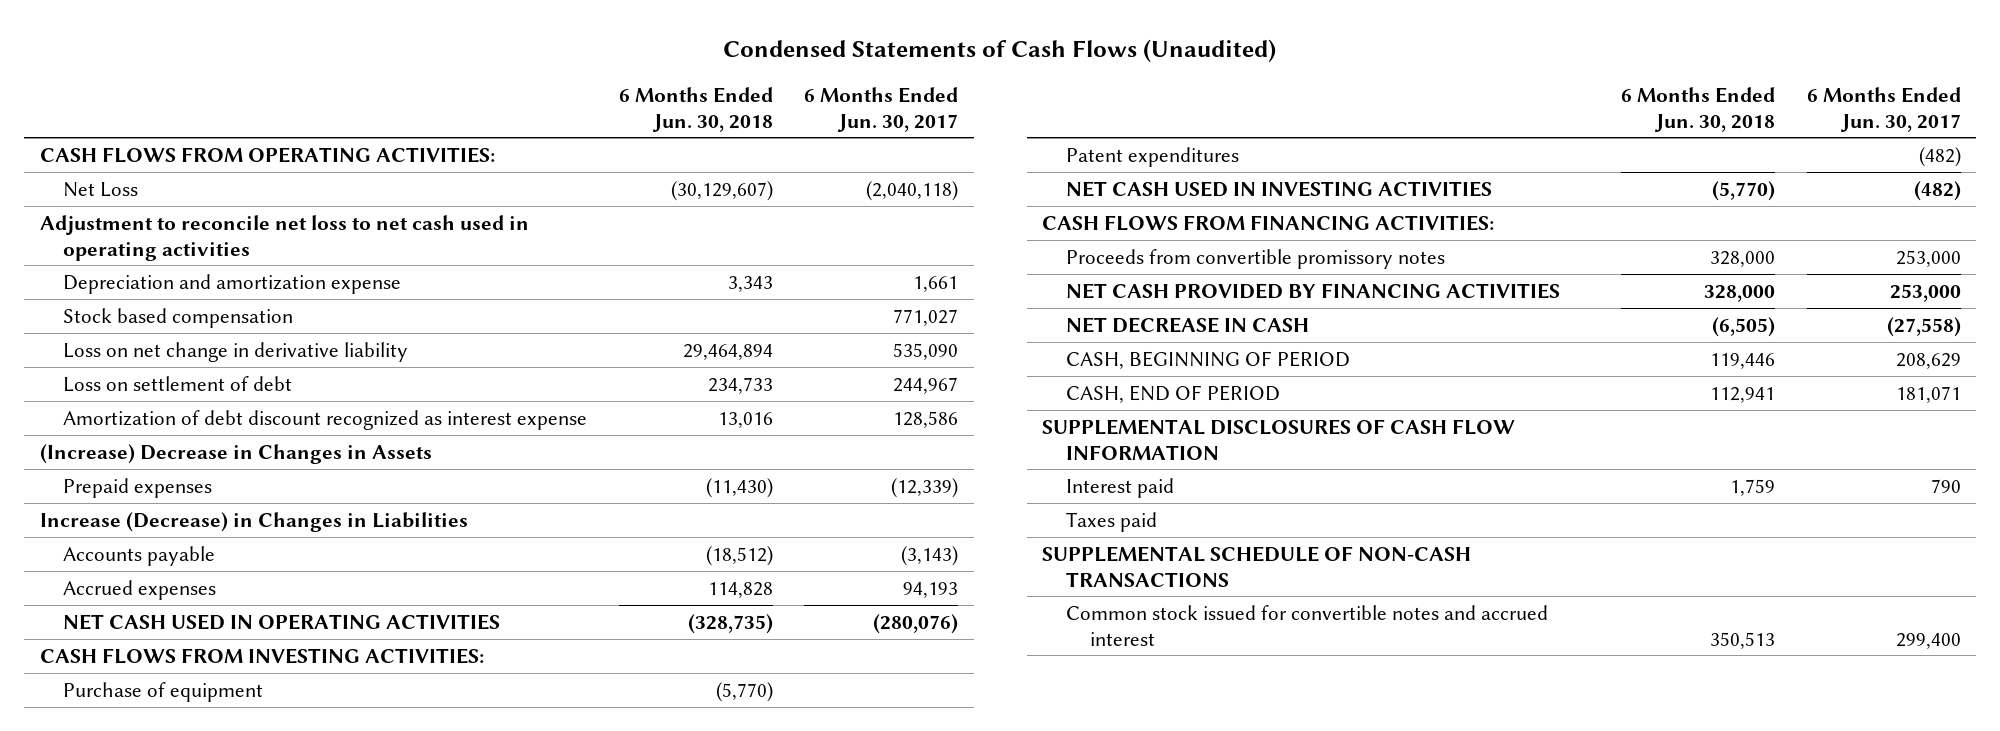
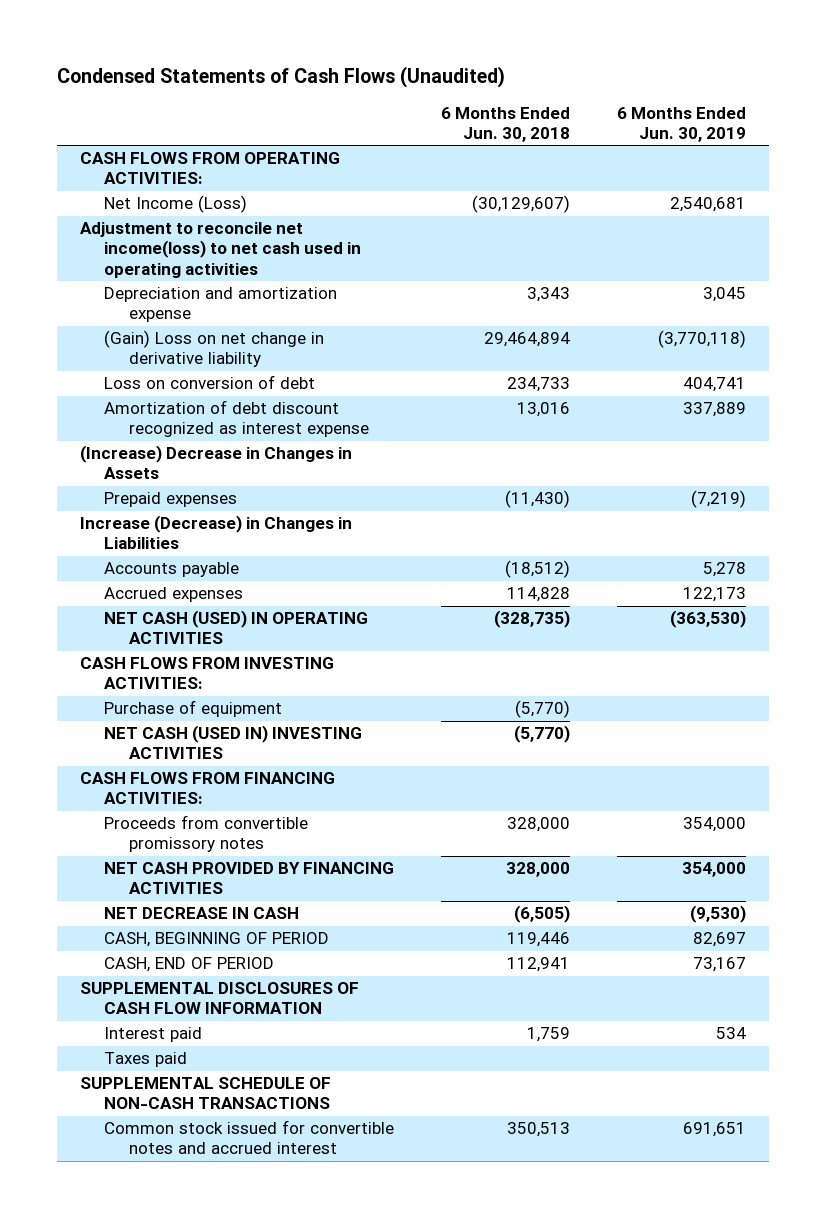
[803,86,958,132] 6 Months Ended Jun. 30, 2017 -> none
none -> [617,106,747,142] 6 Months Ended Jun. 30, 2019
[63,181,139,197] Net Loss -> [104,195,248,214] Net Income (Loss)
[39,214,529,261] Adjustment to reconcile net loss to net cash used in operating activities -> [80,222,362,278] Adjustment to reconcile net income(loss) to net cash used in operating activities
[63,307,294,328] Stock based compensation -> none
[63,341,409,362] Loss on net change in derivative liability -> [104,330,325,368] (Gain) Loss on net change in derivative liability
[63,375,293,392] Loss on settlement of debt -> [104,375,316,390] Loss on conversion of debt
[63,613,501,630] NET CASH USED IN OPERATING ACTIVITIES -> [104,610,369,645] NET CASH (USED) IN OPERATING ACTIVITIES
[1065,146,1239,167] Patent expenditures -> none
[1065,180,1492,197] NET CASH USED IN INVESTING ACTIVITIES -> [104,725,363,760] NET CASH (USED IN) INVESTING ACTIVITIES

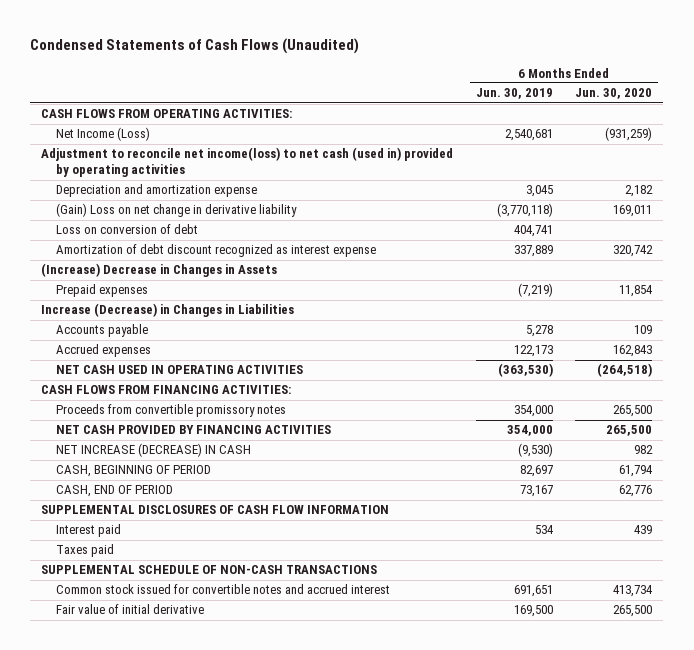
[441,106,571,142] 6 Months Ended Jun. 30, 2018 -> none
none -> [575,88,653,100] Jun. 30, 2020
[80,222,362,278] Adjustment to reconcile net income(loss) to net cash used in operating activities -> [41,147,454,178] Adjustment to reconcile net income(loss) to net cash (used in) provided by operating activities
[80,657,335,690] CASH FLOWS FROM INVESTING ACTIVITIES: -> none
[104,700,283,718] Purchase of equipment -> none
[104,725,363,760] NET CASH (USED IN) INVESTING ACTIVITIES -> none
[104,610,369,645] NET CASH (USED) IN OPERATING ACTIVITIES -> [56,365,304,375] NET CASH USED IN OPERATING ACTIVITIES
[104,907,300,920] NET DECREASE IN CASH -> [56,443,252,458] NET INCREASE (DECREASE) IN CASH
none -> [56,604,205,615] Fair value of initial derivative

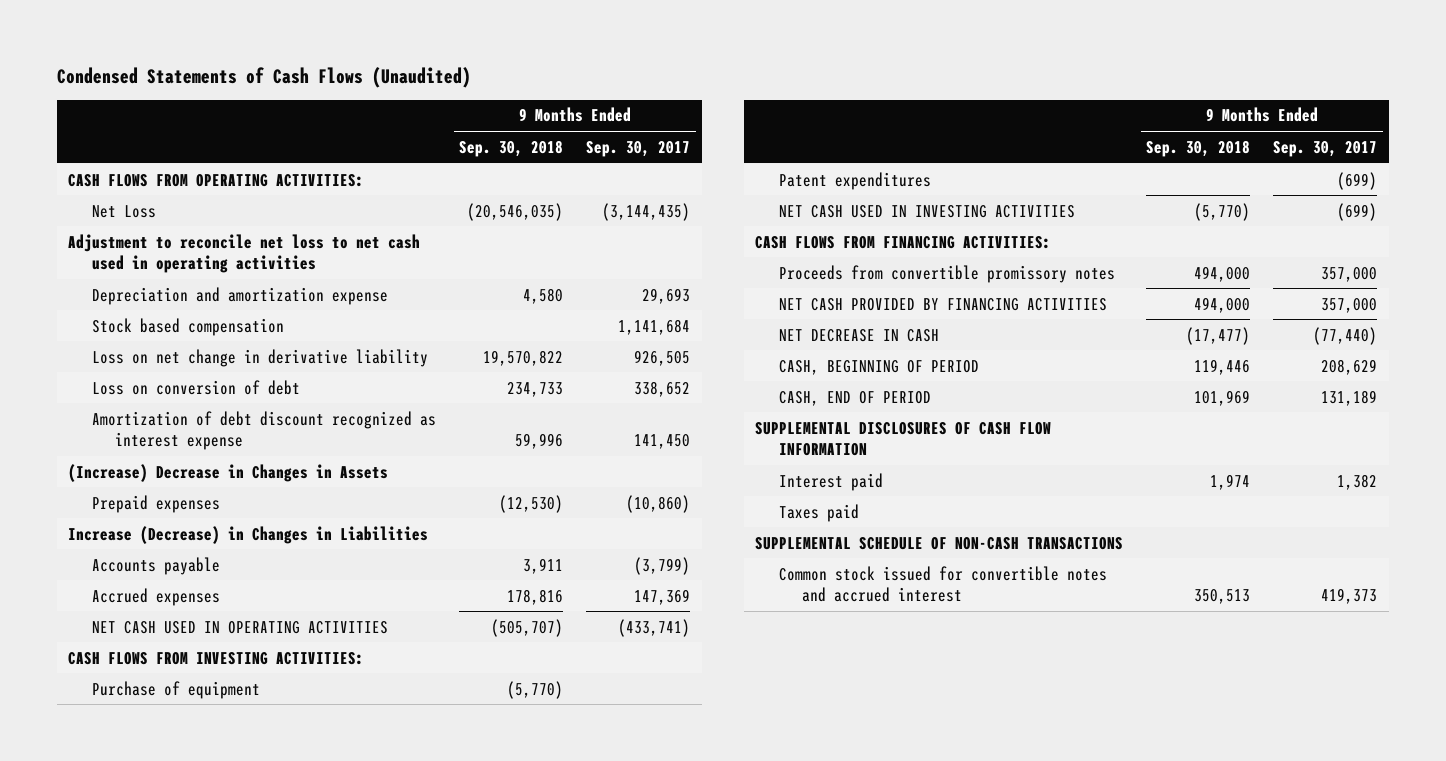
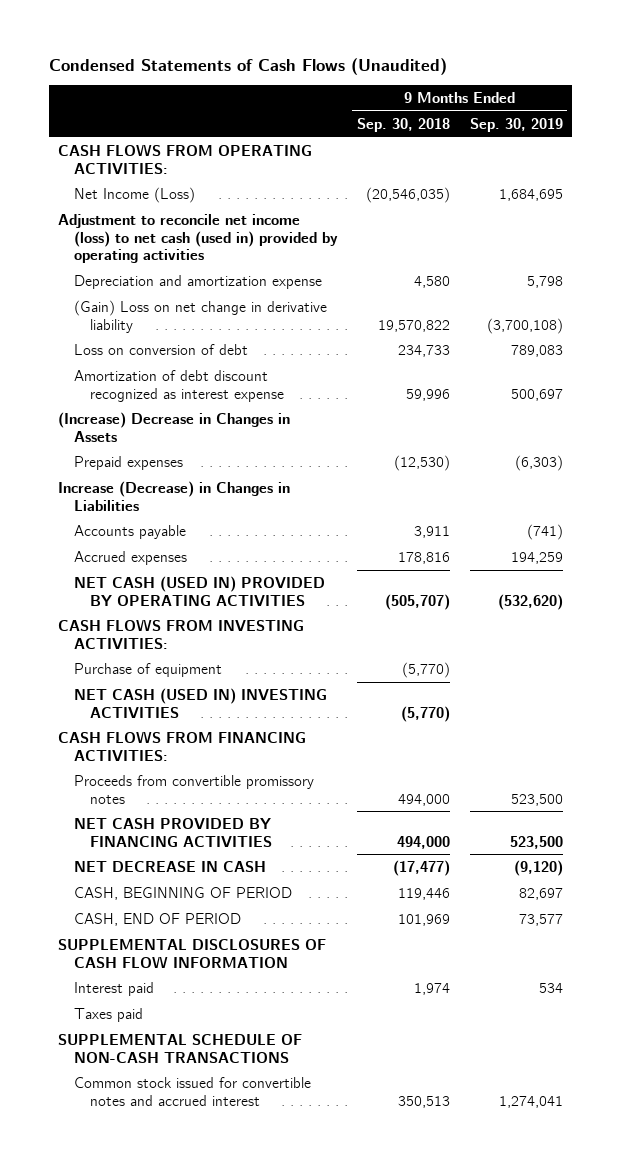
[586,140,691,157] Sep. 30, 2017 -> none
none -> [469,117,563,132] Sep. 30, 2019
[91,204,156,218] Net Loss -> [73,186,195,203] Net Income (Loss)
[68,233,421,273] Adjustment to reconcile net loss to net cash used in operating activities -> [58,213,338,264] Adjustment to reconcile net income (loss) to net cash (used in) provided by operating activities
[91,317,284,336] Stock based compensation -> none
[91,348,428,367] Loss on net change in derivative liability -> [73,299,327,333] (Gain) Loss on net change in derivative liability
[91,620,388,634] NET CASH USED IN OPERATING ACTIVITIES -> [73,575,325,606] NET CASH (USED IN) PROVIDED BY OPERATING ACTIVITIES
[778,171,931,190] Patent expenditures -> none
[778,204,1075,218] NET CASH USED IN INVESTING ACTIVITIES -> [73,687,327,718] NET CASH (USED IN) INVESTING ACTIVITIES

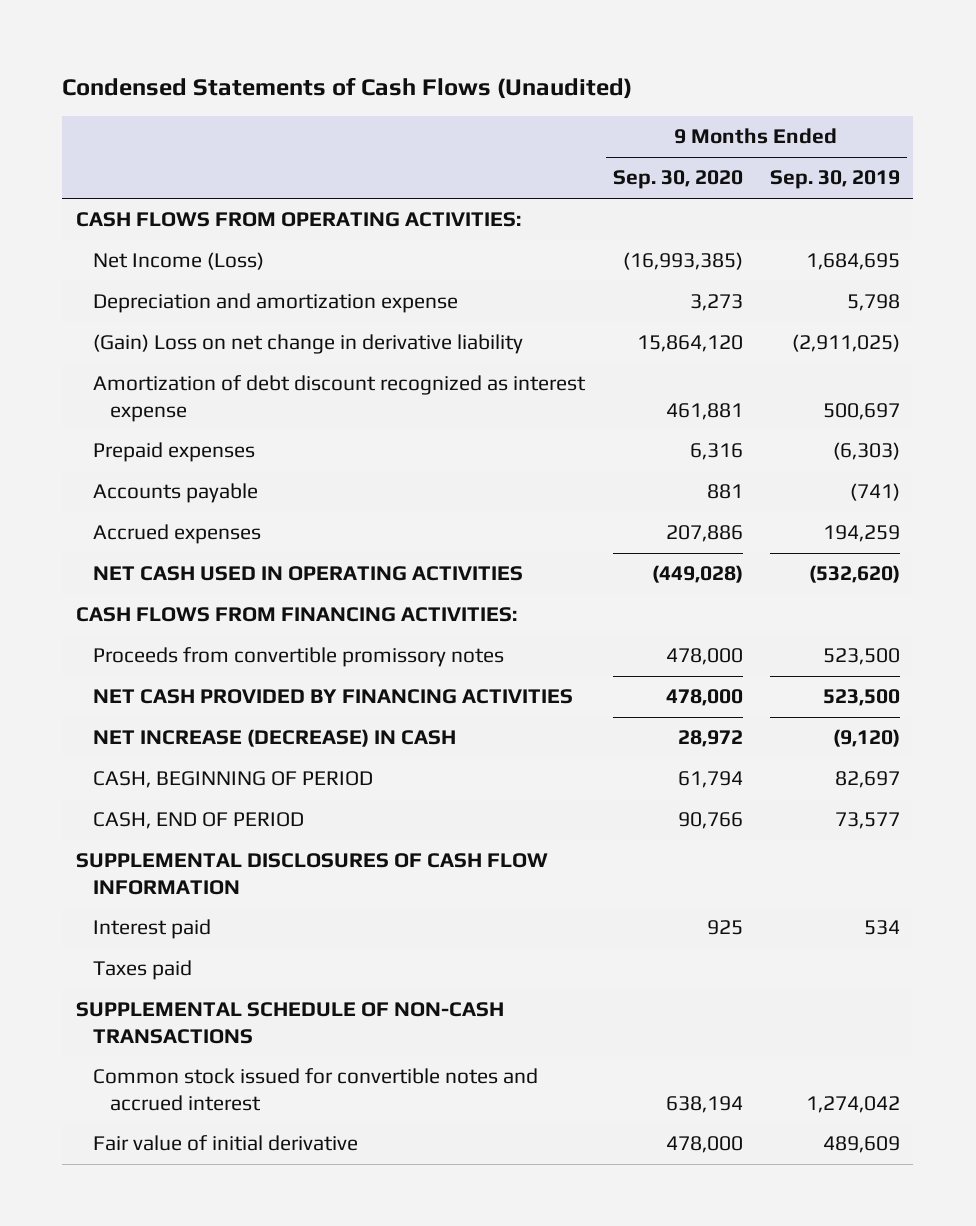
[357,117,451,132] Sep. 30, 2018 -> none
none -> [612,170,743,190] Sep. 30, 2020
[58,213,338,264] Adjustment to reconcile net income (loss) to net cash (used in) provided by operating activities -> none
[73,343,248,355] Loss on conversion of debt -> none
[486,317,563,334] (3,700,108) -> [791,334,900,353] (2,911,025)
[58,411,291,442] (Increase) Decrease in Changes in Assets -> none
[58,480,291,511] Increase (Decrease) in Changes in Liabilities -> none
[58,618,305,649] CASH FLOWS FROM INVESTING ACTIVITIES: -> none
[73,662,222,677] Purchase of equipment -> none
[73,687,327,718] NET CASH (USED IN) INVESTING ACTIVITIES -> none
[73,575,325,606] NET CASH (USED IN) PROVIDED BY OPERATING ACTIVITIES -> [93,566,524,582] NET CASH USED IN OPERATING ACTIVITIES
[73,860,266,872] NET DECREASE IN CASH -> [93,729,457,748] NET INCREASE (DECREASE) IN CASH
[498,1095,563,1108] 1,274,041 -> [805,1095,900,1113] 1,274,042
none -> [93,1135,359,1152] Fair value of initial derivative

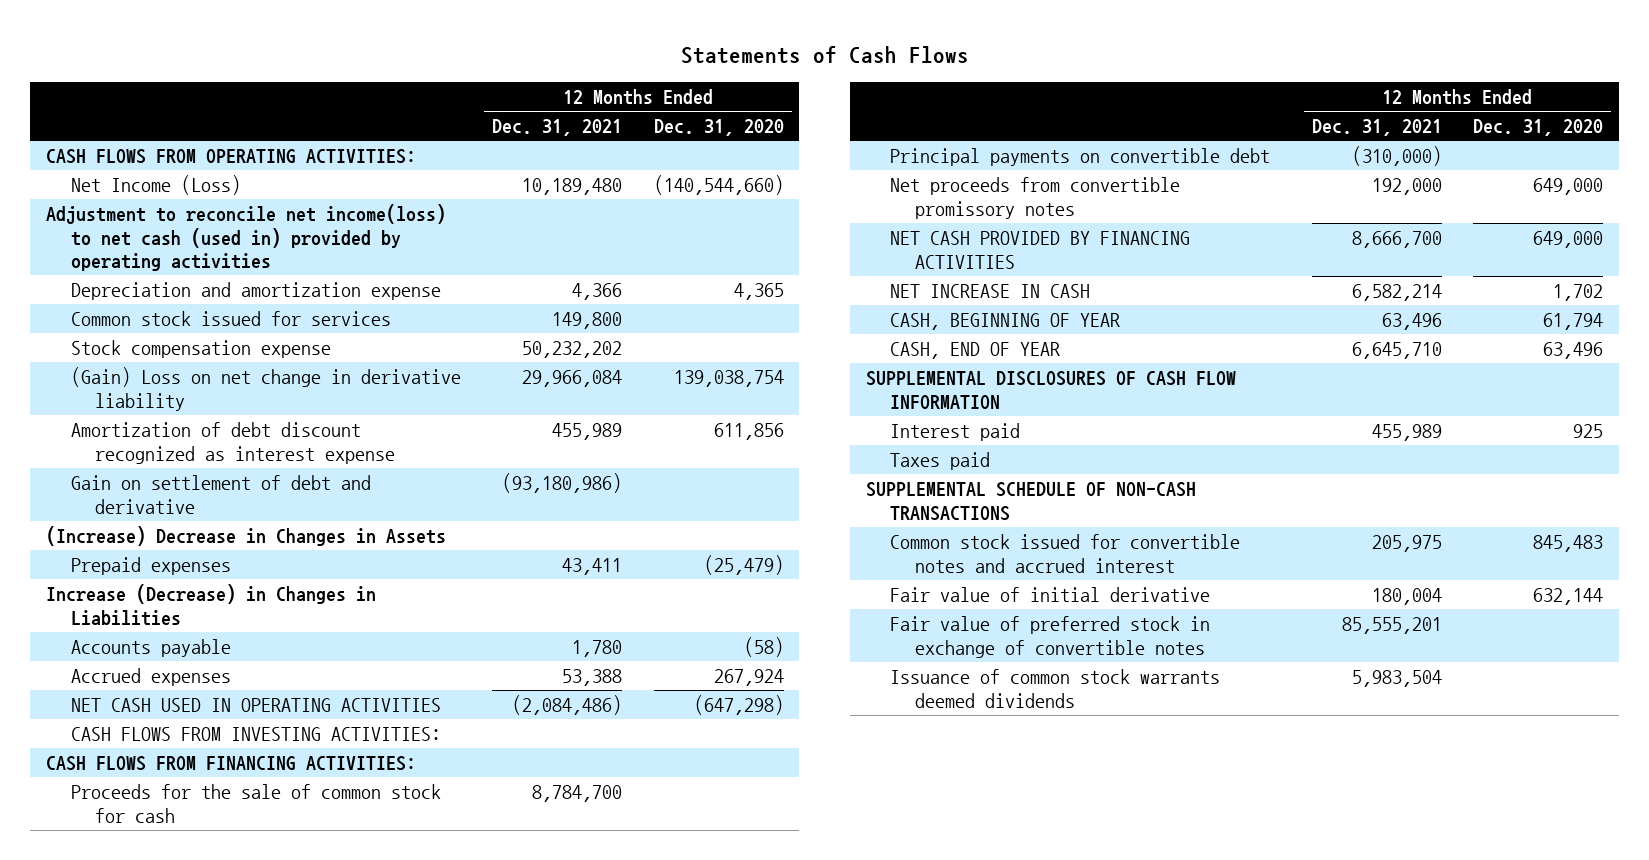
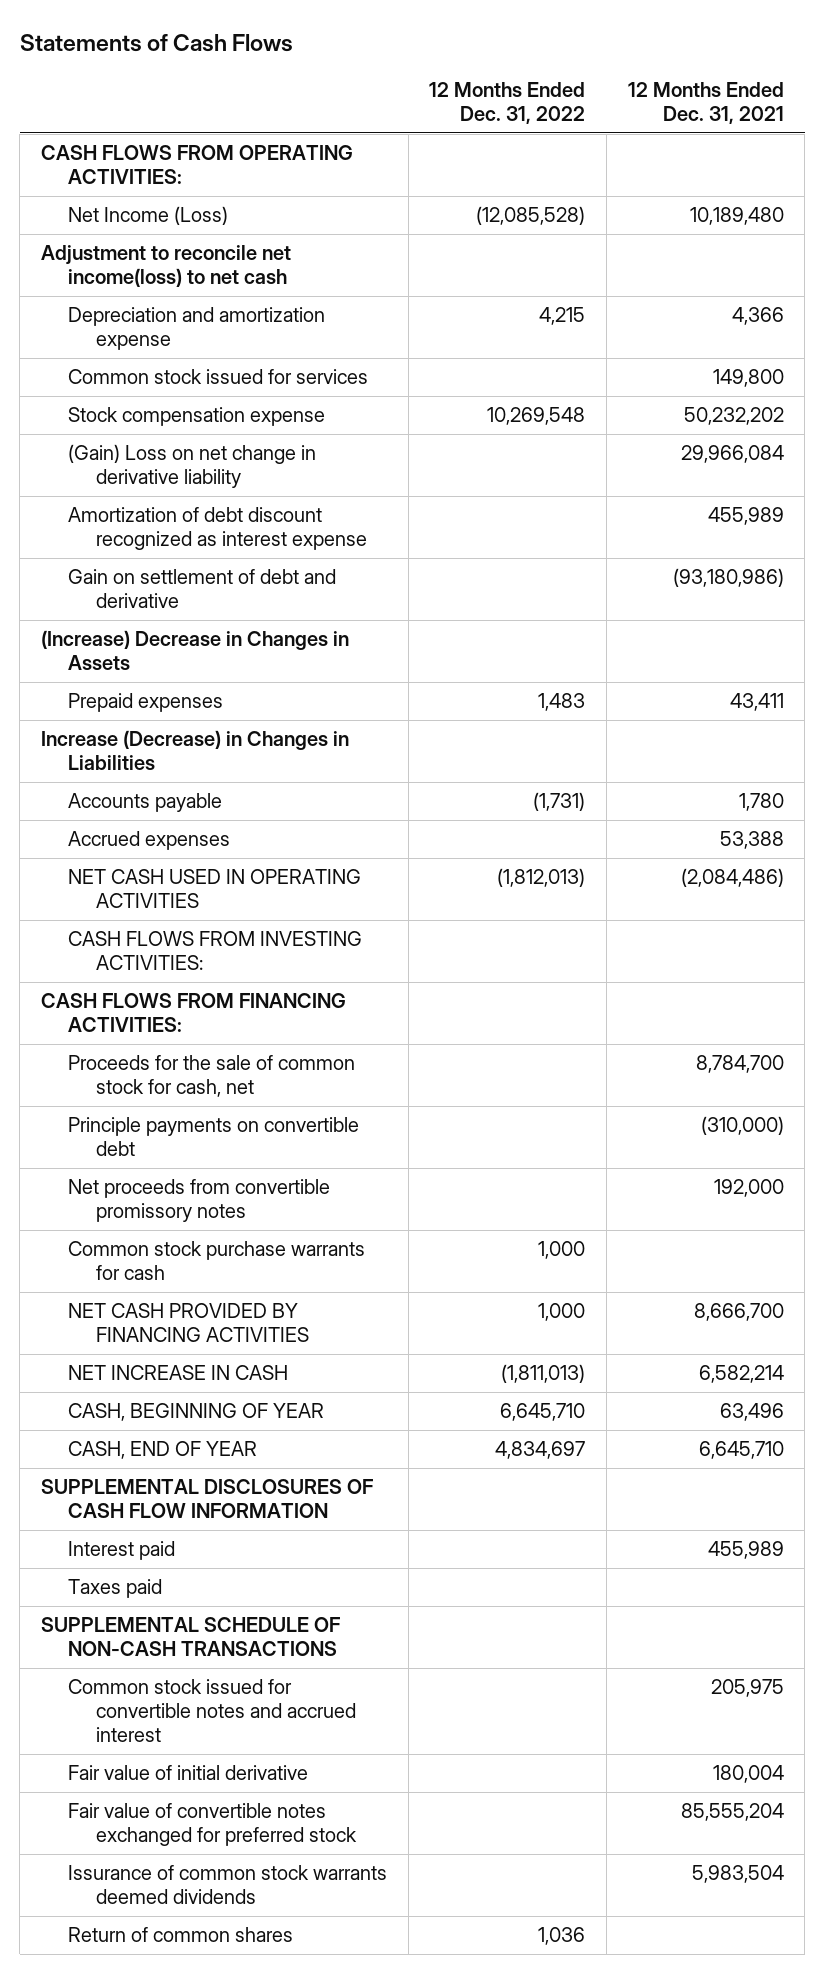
[653,119,784,137] Dec. 31, 2020 -> none
none -> [429,81,586,124] 12 Months Ended Dec. 31, 2022
[46,204,447,272] Adjustment to reconcile net income(loss) to net cash (used in) provided by operating activities -> [40,245,291,288] Adjustment to reconcile net income(loss) to net cash
[70,784,441,823] Proceeds for the sale of common stock for cash -> [68,1055,356,1098] Proceeds for the sale of common stock for cash, net
[890,148,1271,167] Principal payments on convertible debt -> [68,1117,360,1157] Principle payments on convertible debt
none -> [68,1241,366,1281] Common stock purchase warrants for cash
[890,616,1211,658] Fair value of preferred stock in exchange of convertible notes -> [68,1803,358,1847] Fair value of convertible notes exchanged for preferred stock
[1341,617,1442,635] 85,555,201 -> [680,1803,784,1822] 85,555,204
[890,669,1221,708] Issuance of common stock warrants deemed dividends -> [68,1865,388,1905] Issurance of common stock warrants deemed dividends
none -> [68,1927,294,1943] Return of common shares

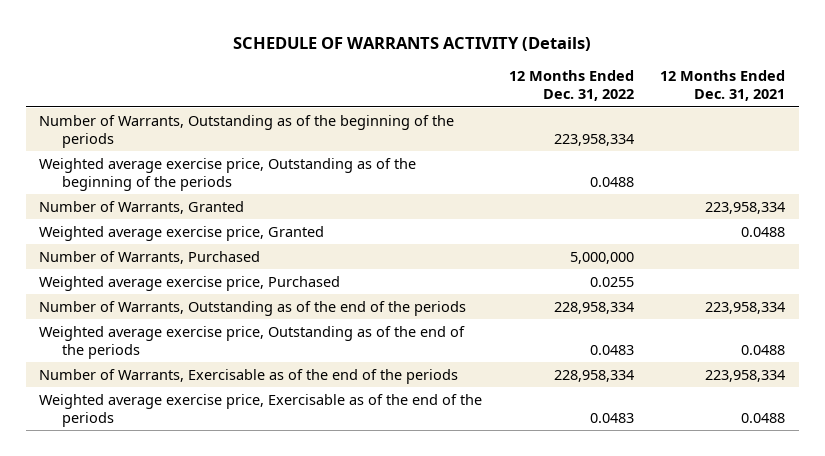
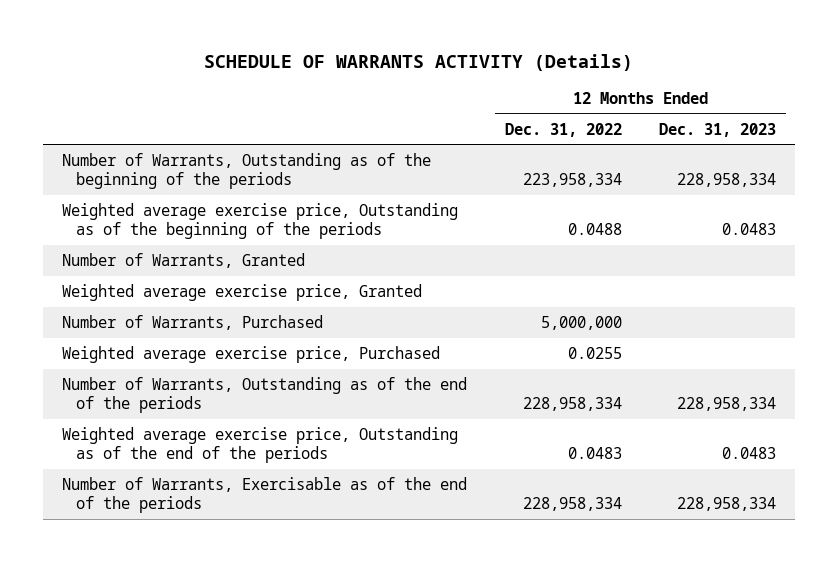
[660,69,786,102] 12 Months Ended Dec. 31, 2021 -> none
none -> [659,122,777,137] Dec. 31, 2023
[39,393,483,428] Weighted average exercise price, Exercisable as of the end of the periods -> none

